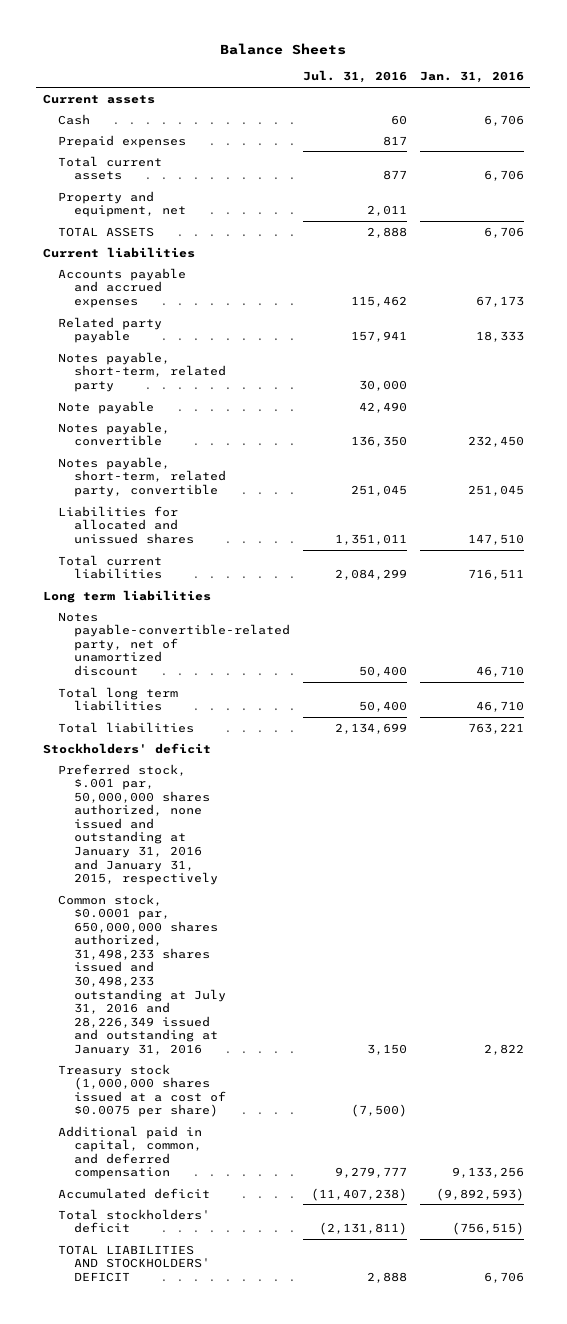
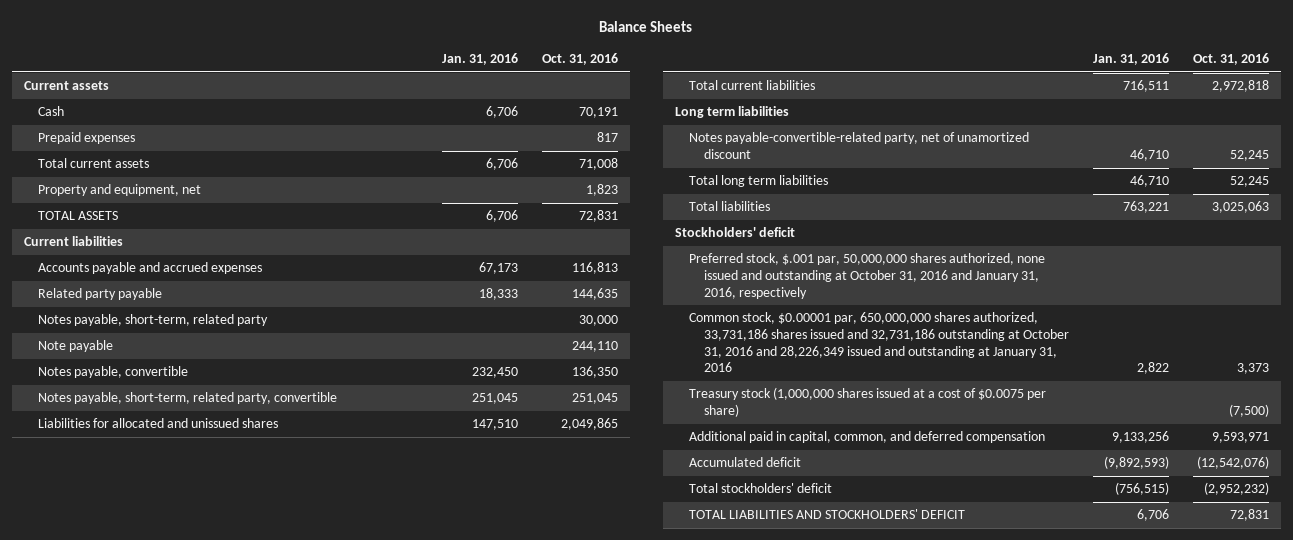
[302,70,407,84] Jul. 31, 2016 -> none
none -> [541,53,618,66] Oct. 31, 2016
[58,763,218,886] Preferred stock, $.001 par, 50,000,000 shares authorized, none issued and outstanding at January 31, 2016 and January 31, 2015, respectively -> [689,253,1046,299] Preferred stock, $.001 par, 50,000,000 shares authorized, none issued and outstanding at October 31, 2016 and January 31, 2016, respectively
[58,893,226,1056] Common stock, $0.0001 par, 650,000,000 shares authorized, 31,498,233 shares issued and 30,498,233 outstanding at July 31, 2016 and 28,226,349 issued and outstanding at January 31, 2016 -> [689,312,1069,373] Common stock, $0.00001 par, 650,000,000 shares authorized, 33,731,186 shares issued and 32,731,186 outstanding at October 31, 2016 and 28,226,349 issued and outstanding at January 31, 2016

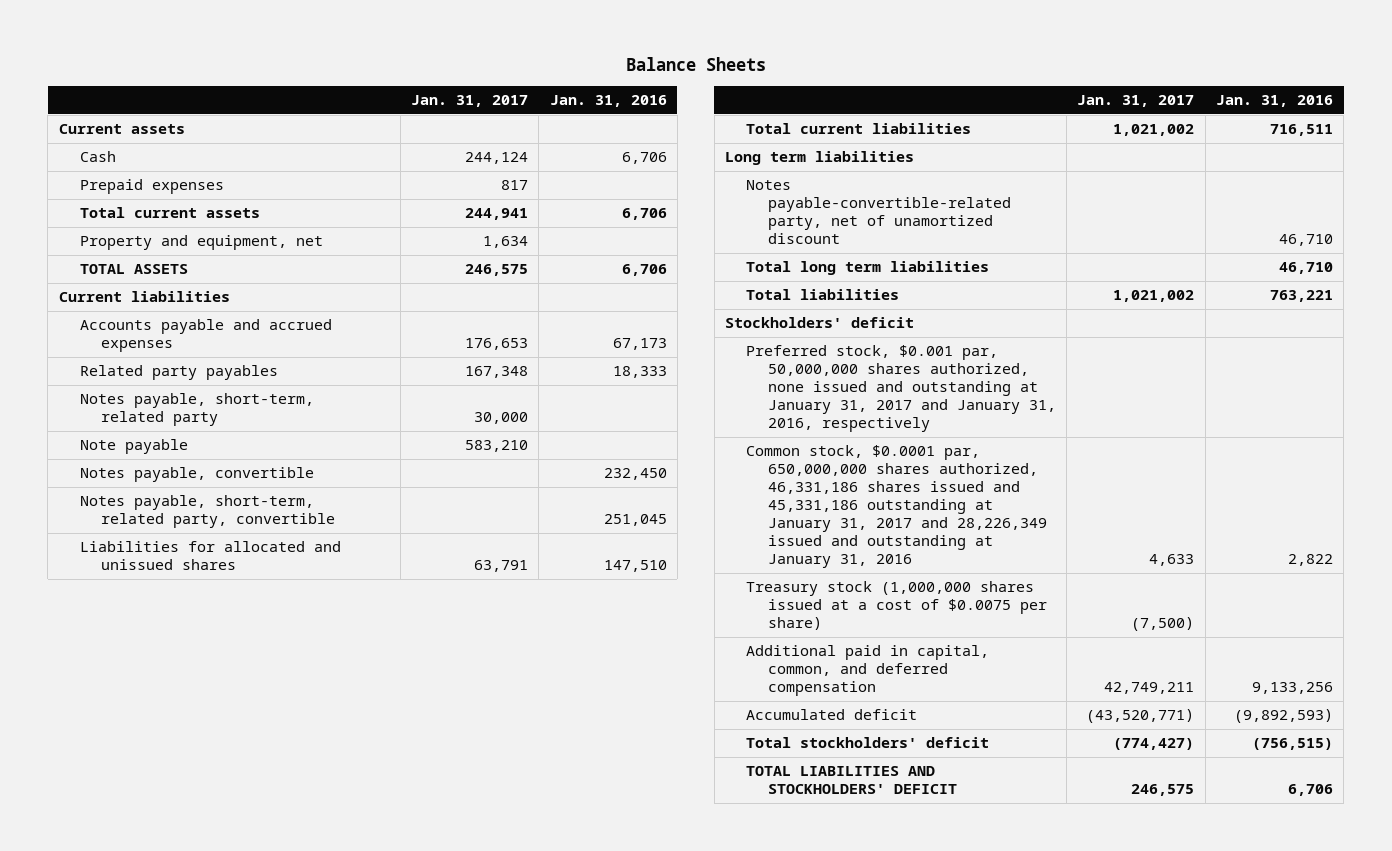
[541,53,618,66] Oct. 31, 2016 -> none
none -> [411,94,529,107] Jan. 31, 2017
[38,288,163,301] Related party payable -> [80,365,279,381] Related party payables
[689,253,1046,299] Preferred stock, $.001 par, 50,000,000 shares authorized, none issued and outstanding at October 31, 2016 and January 31, 2016, respectively -> [746,345,1056,433] Preferred stock, $0.001 par, 50,000,000 shares authorized, none issued and outstanding at January 31, 2017 and January 31, 2016, respectively
[689,312,1069,373] Common stock, $0.00001 par, 650,000,000 shares authorized, 33,731,186 shares issued and 32,731,186 outstanding at October 31, 2016 and 28,226,349 issued and outstanding at January 31, 2016 -> [746,445,1047,569] Common stock, $0.0001 par, 650,000,000 shares authorized, 46,331,186 shares issued and 45,331,186 outstanding at January 31, 2017 and 28,226,349 issued and outstanding at January 31, 2016

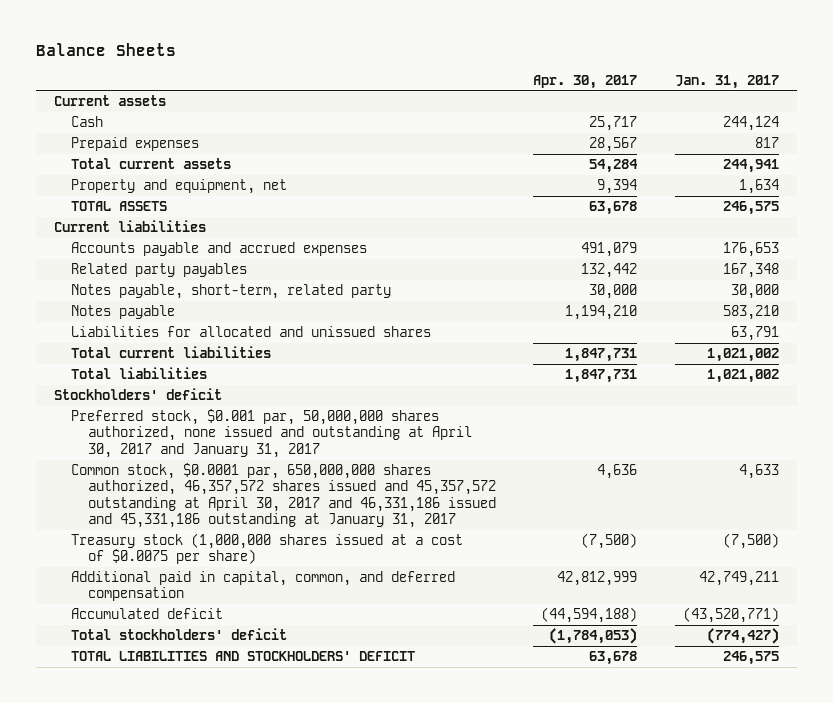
[549,94,667,107] Jan. 31, 2016 -> none
none -> [533,74,638,89] Apr. 30, 2017
[80,467,315,483] Notes payable, convertible -> none
[80,495,336,529] Notes payable, short-term, related party, convertible -> none
[80,439,189,455] Note payable -> [71,304,176,319] Notes payable
[724,151,914,166] Long term liabilities -> none
[746,180,1011,245] Notes payable-convertible-related party, net of unamortized discount -> none
[746,261,990,276] Total long term liabilities -> none
[746,345,1056,433] Preferred stock, $0.001 par, 50,000,000 shares authorized, none issued and outstanding at January 31, 2017 and January 31, 2016, respectively -> [71,408,472,458] Preferred stock, $0.001 par, 50,000,000 shares authorized, none issued and outstanding at April 30, 2017 and January 31, 2017
[746,445,1047,569] Common stock, $0.0001 par, 650,000,000 shares authorized, 46,331,186 shares issued and 45,331,186 outstanding at January 31, 2017 and 28,226,349 issued and outstanding at January 31, 2016 -> [71,462,496,529] Common stock, $0.0001 par, 650,000,000 shares authorized, 46,357,572 shares issued and 45,357,572 outstanding at April 30, 2017 and 46,331,186 issued and 45,331,186 outstanding at January 31, 2017

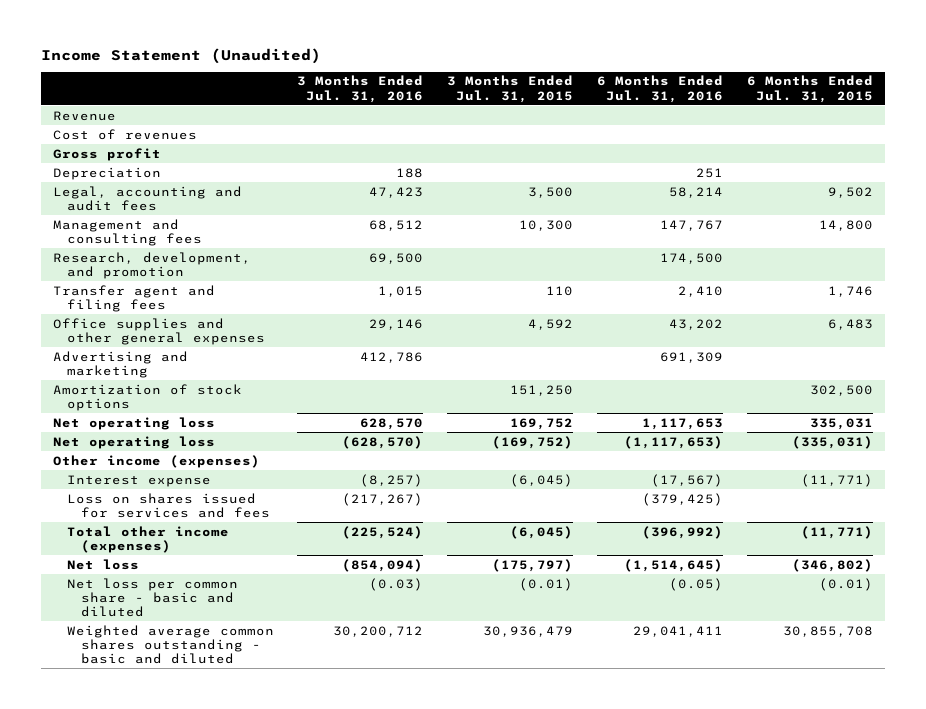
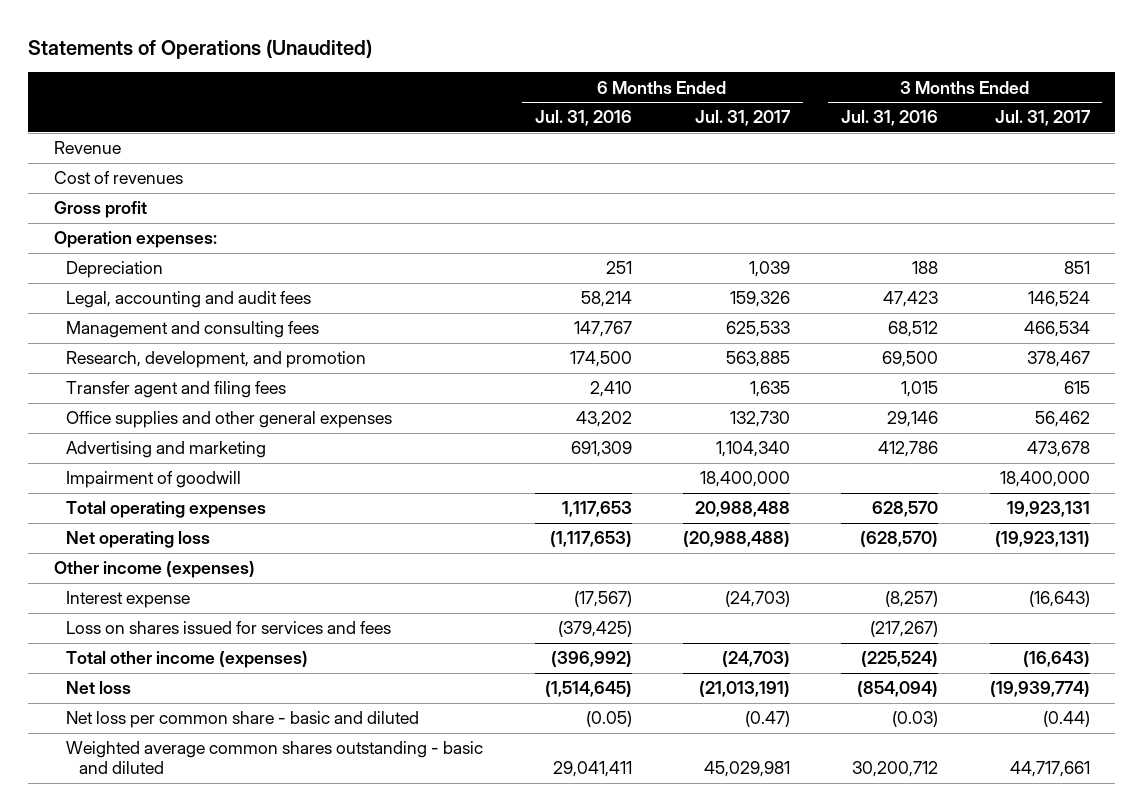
[40,47,321,64] Income Statement (Unaudited) -> [27,38,372,59] Statements of Operations (Unaudited)
[447,75,574,103] 3 Months Ended Jul. 31, 2015 -> none
[746,75,873,103] 6 Months Ended Jul. 31, 2015 -> none
none -> [694,110,791,127] Jul. 31, 2017
none -> [994,110,1091,127] Jul. 31, 2017
none -> [53,231,217,249] Operation expenses:
[52,383,242,411] Amortization of stock options -> none
none -> [66,471,242,489] Impairment of goodwill
[52,416,215,430] Net operating loss -> [66,501,267,519] Total operating expenses

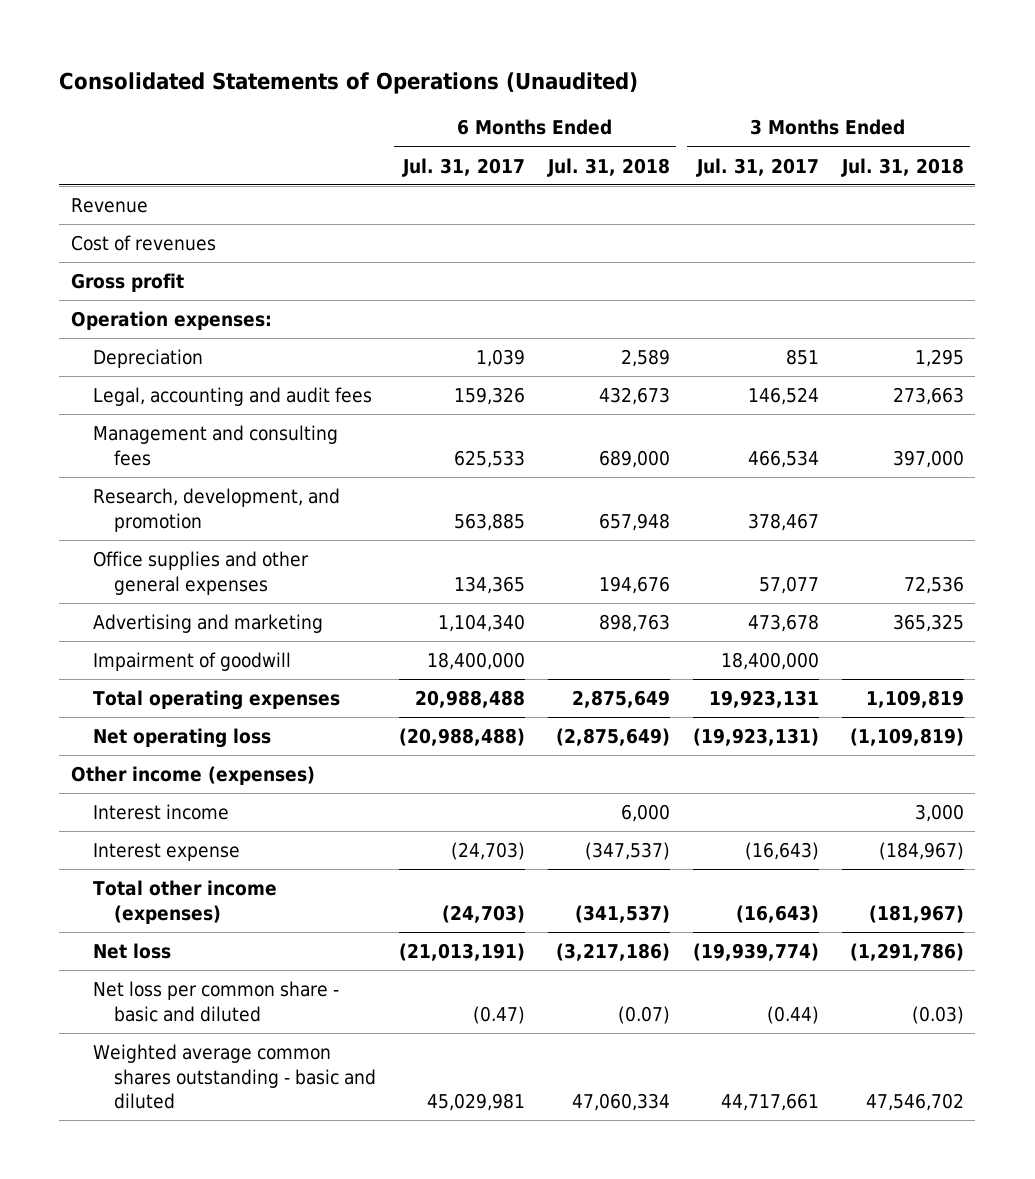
[27,38,372,59] Statements of Operations (Unaudited) -> [59,72,639,95] Consolidated Statements of Operations (Unaudited)
[534,110,632,127] Jul. 31, 2016 -> none
[841,110,939,127] Jul. 31, 2016 -> none
none -> [547,157,671,177] Jul. 31, 2018
none -> [840,157,964,177] Jul. 31, 2018
[66,381,287,399] Transfer agent and filing fees -> none
[729,411,790,428] 132,730 -> [454,575,526,594] 134,365
[1034,411,1090,428] 56,462 -> [759,575,820,594] 57,077
none -> [92,804,229,821] Interest income
[66,621,392,635] Loss on shares issued for services and fees -> none

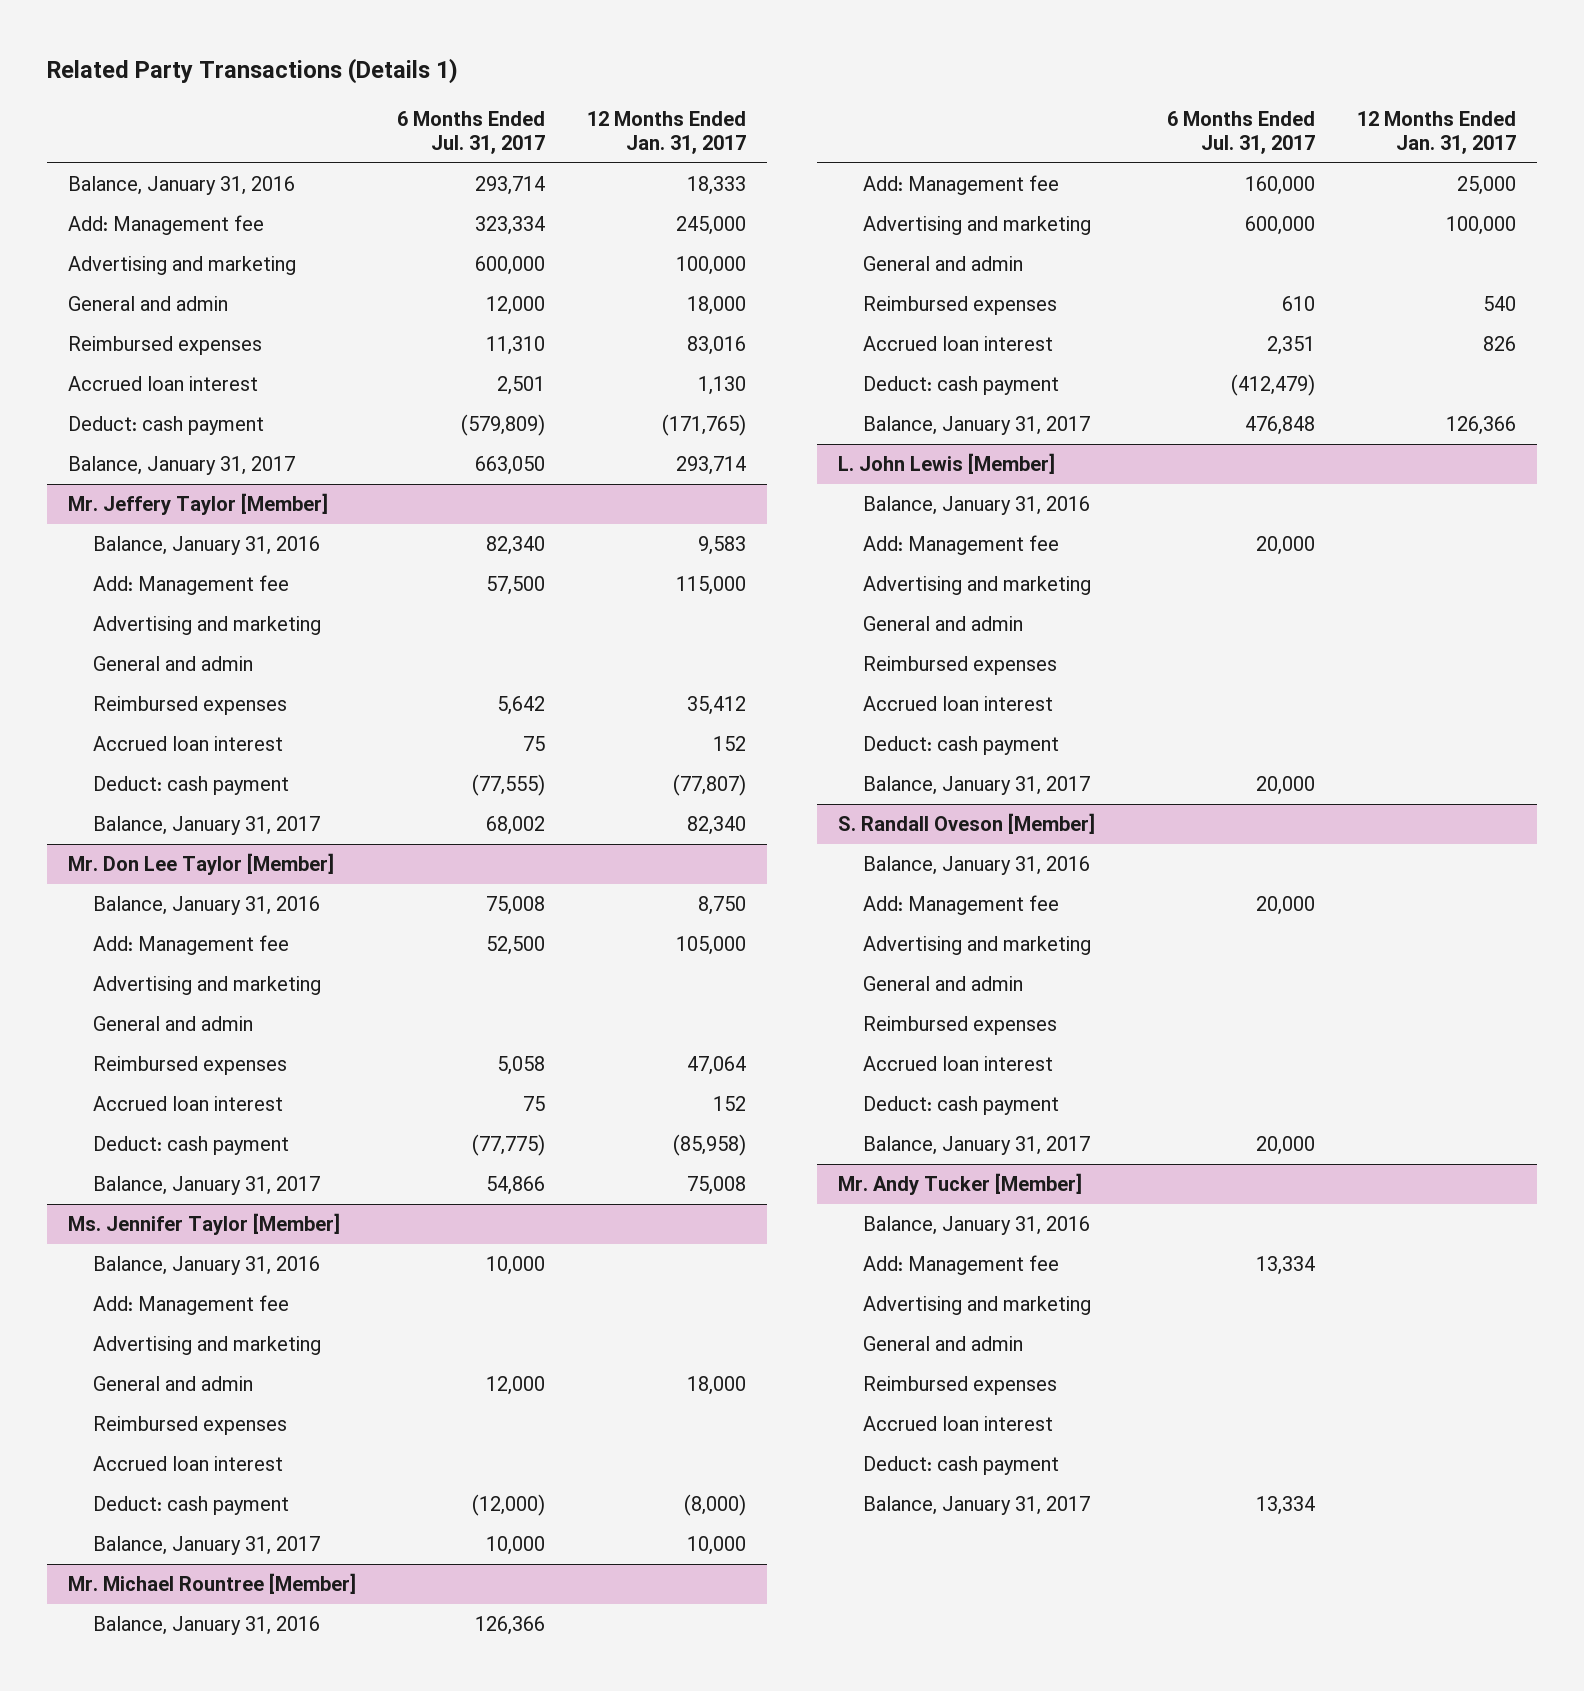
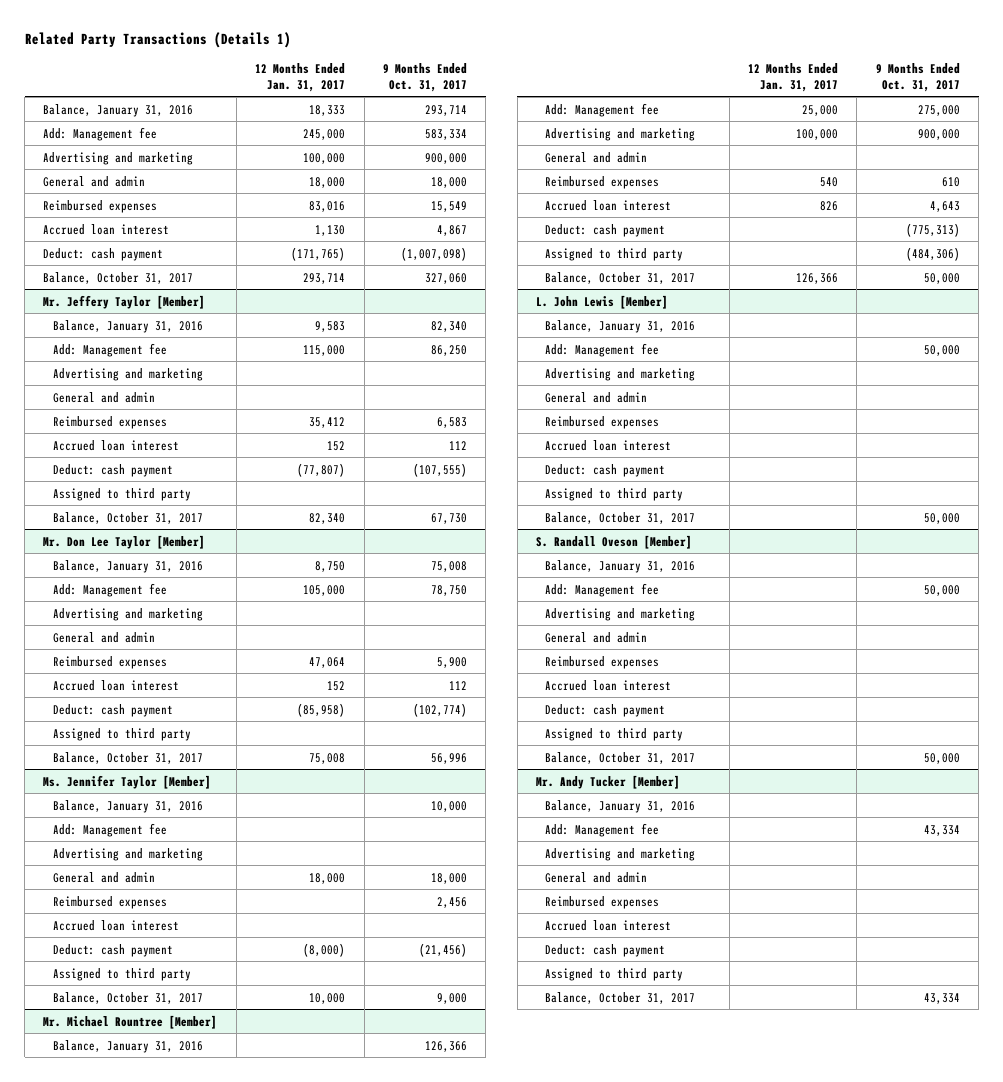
[397,110,546,155] 6 Months Ended Jul. 31, 2017 -> none
none -> [382,63,467,92] 9 Months Ended Oct. 31, 2017
[67,456,295,476] Balance, January 31, 2017 -> [43,271,194,284] Balance, October 31, 2017
none -> [52,487,191,501] Assigned to third party
[92,816,320,836] Balance, January 31, 2017 -> [52,511,203,524] Balance, October 31, 2017
none -> [52,727,191,741] Assigned to third party
[92,1176,320,1196] Balance, January 31, 2017 -> [52,751,203,764] Balance, October 31, 2017
none -> [52,967,191,981] Assigned to third party
[92,1536,320,1556] Balance, January 31, 2017 -> [52,991,203,1004] Balance, October 31, 2017
none -> [545,247,684,261] Assigned to third party
[862,416,1090,436] Balance, January 31, 2017 -> [545,271,696,284] Balance, October 31, 2017
none -> [545,487,684,501] Assigned to third party
[862,776,1090,796] Balance, January 31, 2017 -> [545,511,696,524] Balance, October 31, 2017
none -> [545,727,684,741] Assigned to third party
[862,1136,1090,1156] Balance, January 31, 2017 -> [545,751,696,764] Balance, October 31, 2017
none -> [545,967,684,981] Assigned to third party
[862,1496,1090,1516] Balance, January 31, 2017 -> [545,991,696,1004] Balance, October 31, 2017

